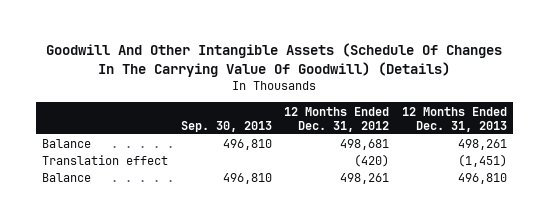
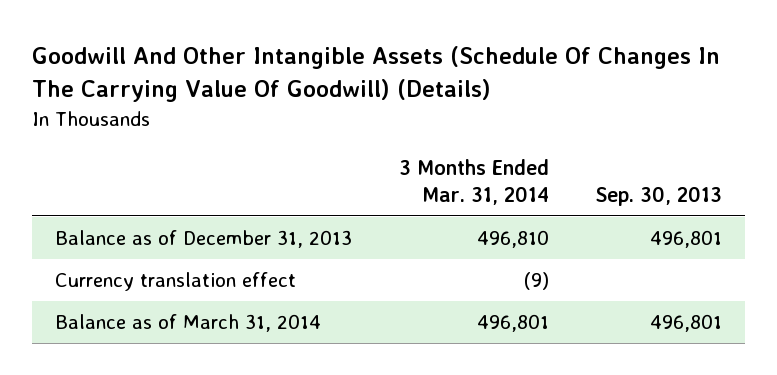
[284,106,390,132] 12 Months Ended Dec. 31, 2012 -> none
[401,106,507,132] 12 Months Ended Dec. 31, 2013 -> none
none -> [398,158,549,205] 3 Months Ended Mar. 31, 2014
[42,139,92,149] Balance -> none
[42,173,92,183] Balance -> none
none -> [55,230,353,249] Balance as of December 31, 2013
[42,155,169,166] Translation effect -> [55,272,297,292] Currency translation effect
none -> [55,314,322,333] Balance as of March 31, 2014

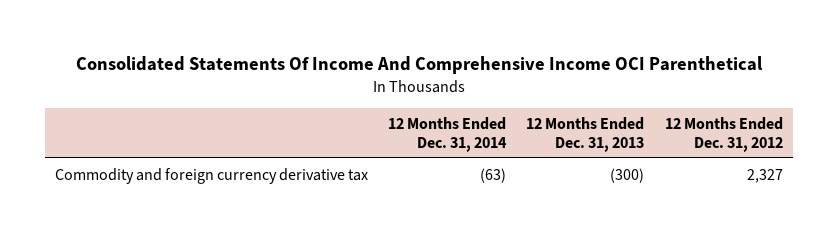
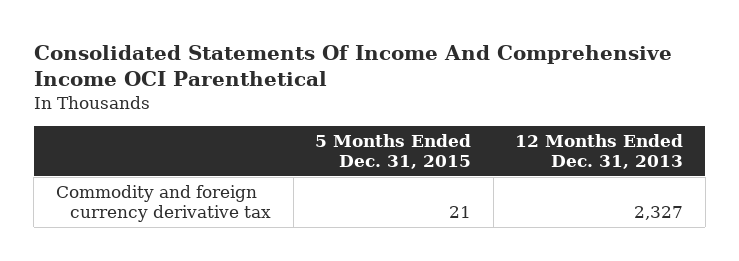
[388,116,508,152] 12 Months Ended Dec. 31, 2014 -> none
[664,116,783,152] 12 Months Ended Dec. 31, 2012 -> none
none -> [315,134,472,169] 5 Months Ended Dec. 31, 2015
[610,168,645,184] (300) -> [634,205,684,220] 2,327

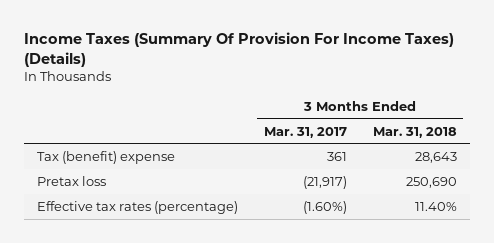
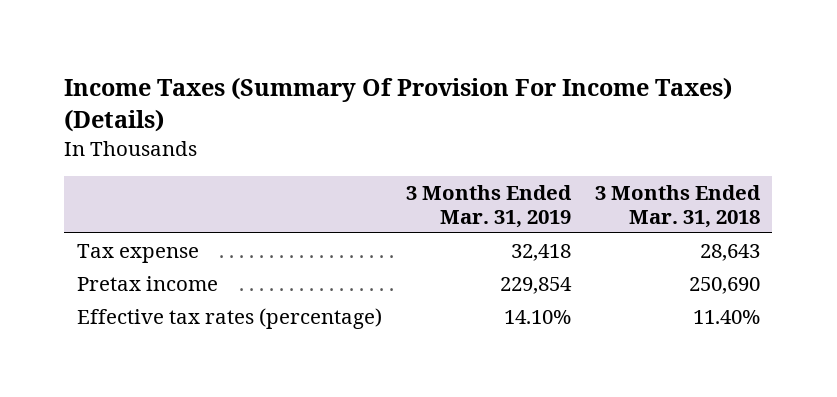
[263,126,347,138] Mar. 31, 2017 -> none
none -> [405,184,572,228] 3 Months Ended Mar. 31, 2019
[37,150,176,164] Tax (benefit) expense -> [76,243,199,263] Tax expense
[37,175,107,186] Pretax loss -> [76,275,218,291] Pretax income

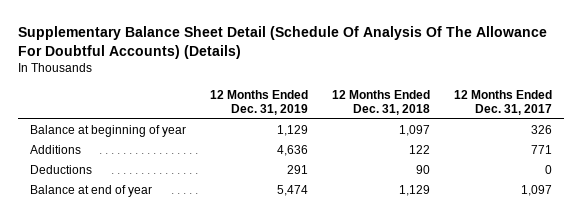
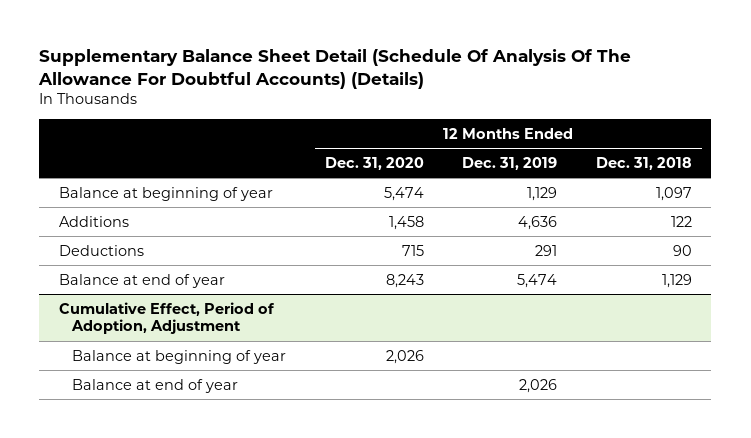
[453,89,552,115] 12 Months Ended Dec. 31, 2017 -> none
none -> [324,156,424,170] Dec. 31, 2020
none -> [58,301,275,335] Cumulative Effect, Period of Adoption, Adjustment
none -> [72,349,287,364] Balance at beginning of year
none -> [72,378,239,393] Balance at end of year

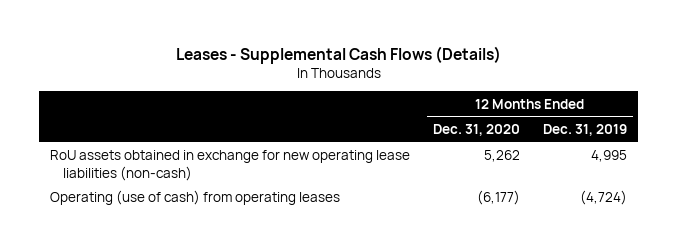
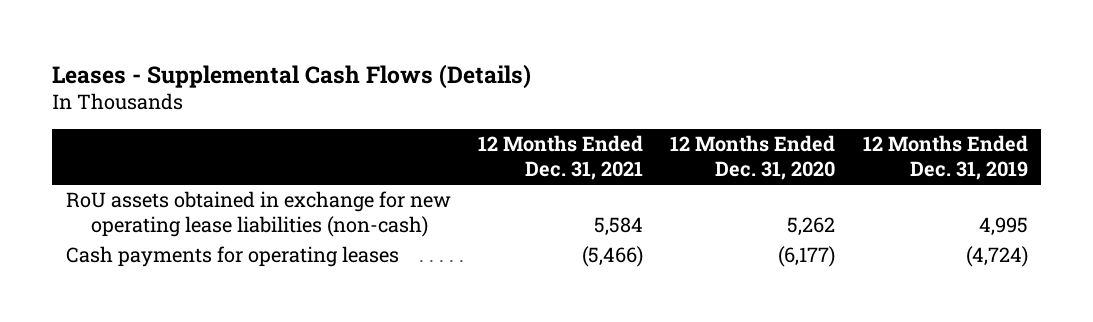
none -> [478,135,644,181] 12 Months Ended Dec. 31, 2021
[50,190,341,206] Operating (use of cash) from operating leases -> [65,246,399,268] Cash payments for operating leases

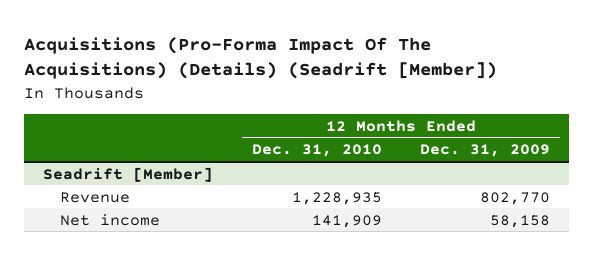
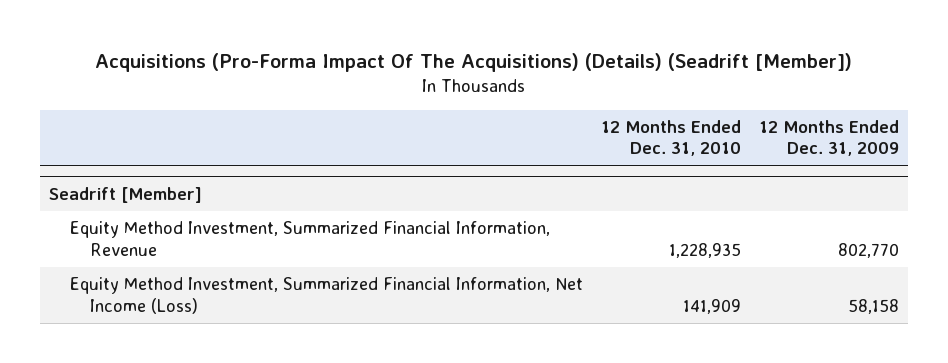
[60,191,131,203] Revenue -> [69,221,550,256] Equity Method Investment, Summarized Financial Information, Revenue
[60,213,161,226] Net income -> [69,277,583,314] Equity Method Investment, Summarized Financial Information, Net Income (Loss)

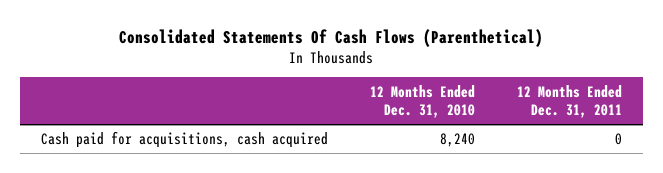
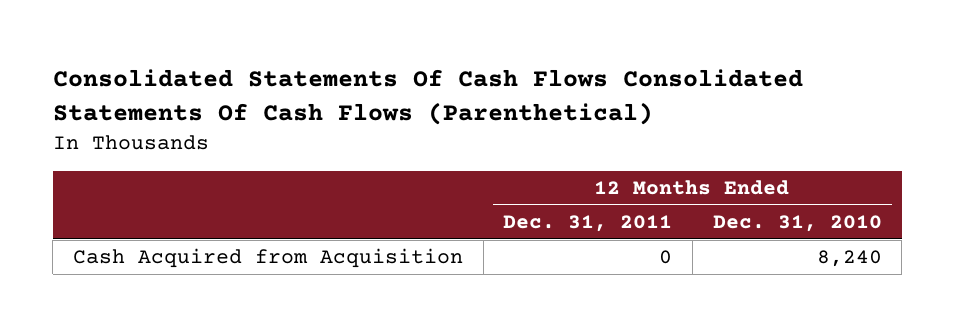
[119,28,544,47] Consolidated Statements Of Cash Flows (Parenthetical) -> [52,69,803,126] Consolidated Statements Of Cash Flows Consolidated Statements Of Cash Flows (Parenthetical)
[40,131,328,149] Cash paid for acquisitions, cash acquired -> [73,248,464,269] Cash Acquired from Acquisition

